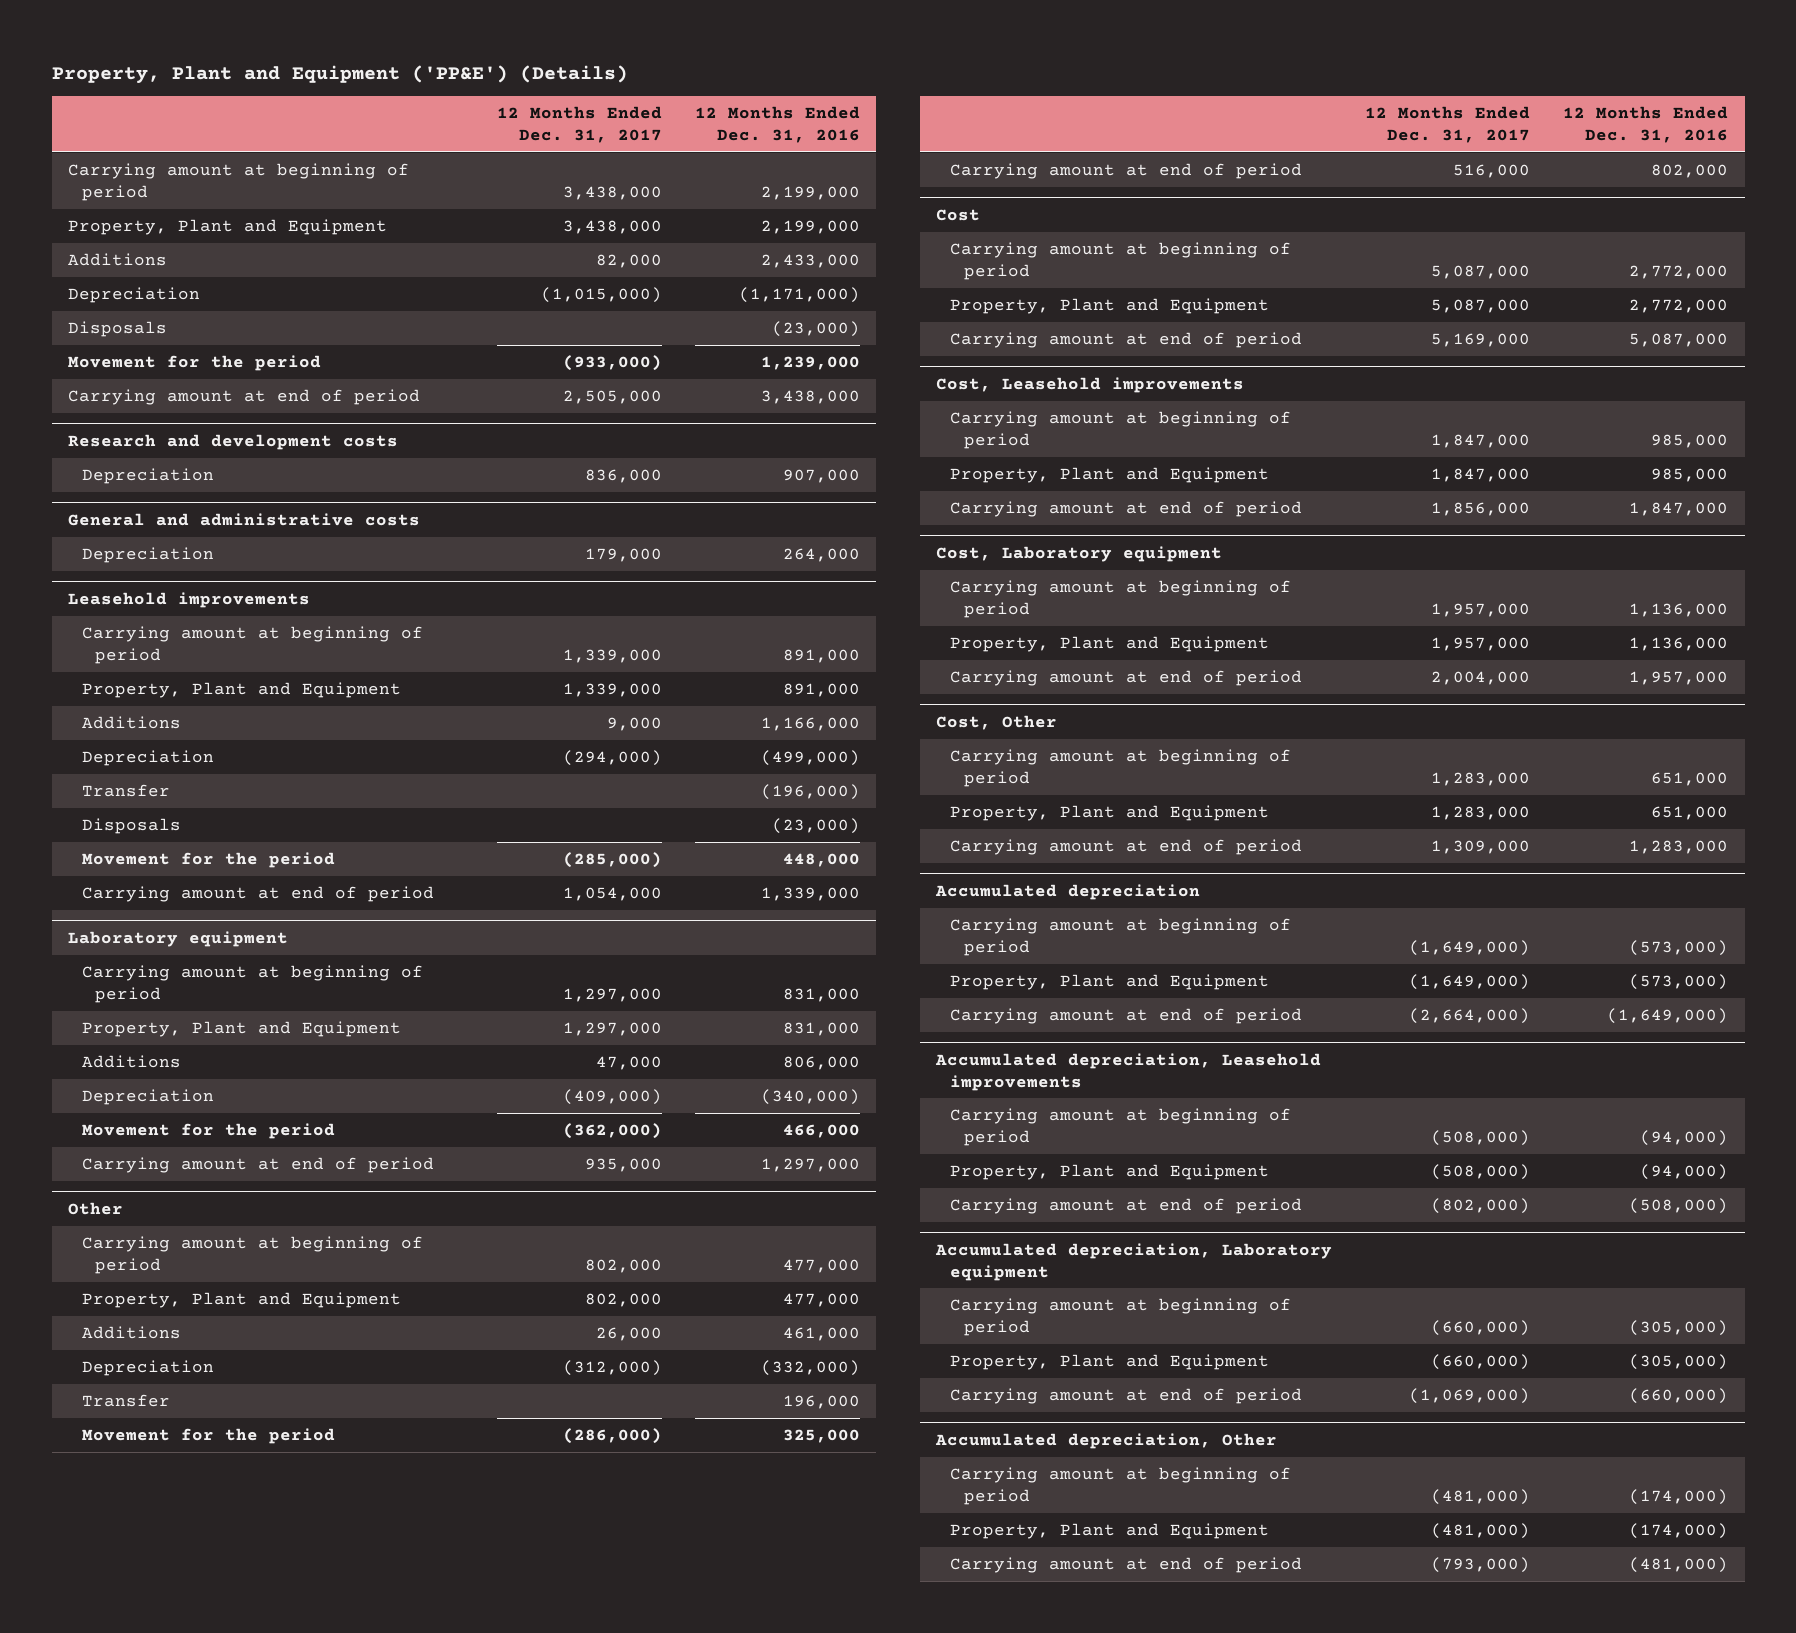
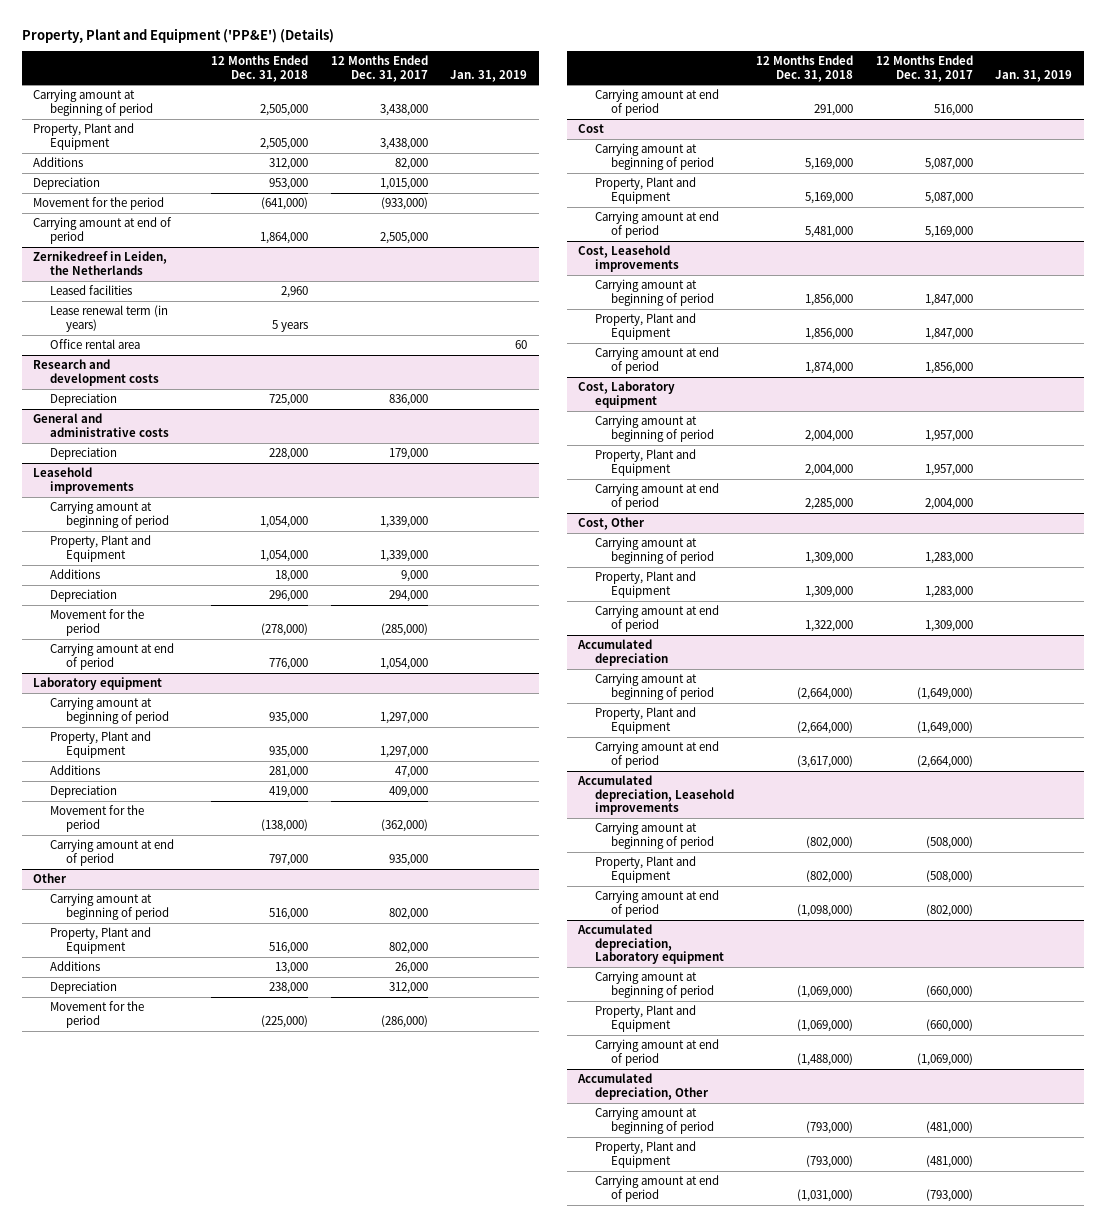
[694,106,860,143] 12 Months Ended Dec. 31, 2016 -> none
none -> [211,55,309,82] 12 Months Ended Dec. 31, 2018
none -> [450,69,528,82] Jan. 31, 2019
[68,321,168,338] Disposals -> none
[541,287,663,304] (1,015,000) -> [379,178,428,191] 1,015,000
none -> [33,251,168,275] Zernikedreef in Leiden, the Netherlands
none -> [49,285,132,296] Leased facilities
none -> [49,305,168,332] Lease renewal term (in years)
none -> [49,339,140,350] Office rental area
[81,784,170,798] Transfer -> none
[81,818,181,835] Disposals -> none
[563,750,663,767] (294,000) -> [388,590,428,603] 294,000
[563,1089,663,1106] (409,000) -> [388,786,428,799] 409,000
[81,1394,170,1408] Transfer -> none
[563,1360,663,1377] (312,000) -> [388,982,428,995] 312,000

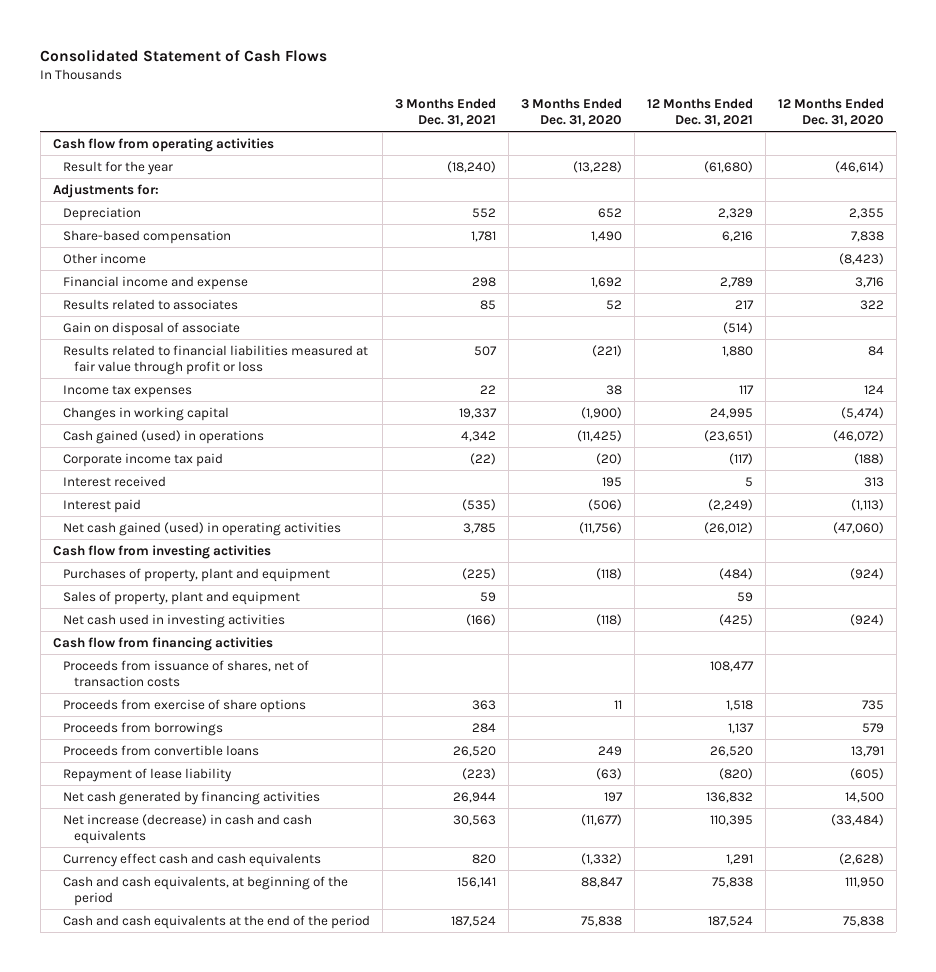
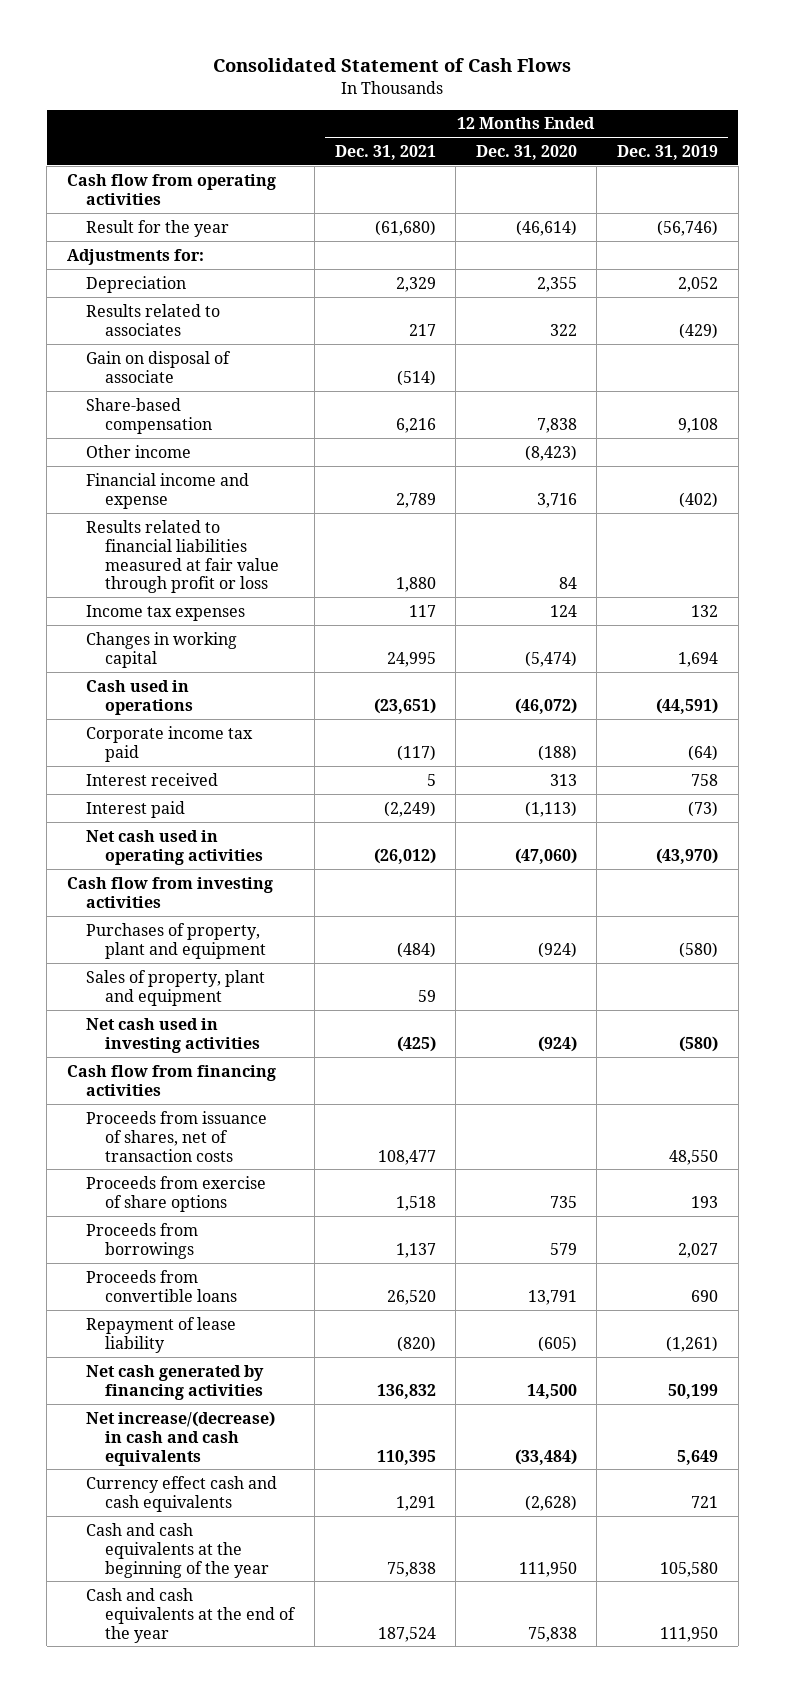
[395,97,497,126] 3 Months Ended Dec. 31, 2021 -> none
[521,97,623,126] 3 Months Ended Dec. 31, 2020 -> none
none -> [616,145,718,161] Dec. 31, 2019
[63,298,239,310] Results related to associates -> [86,303,221,336] Results related to associates
[63,321,241,336] Gain on disposal of associate -> [86,350,232,383] Gain on disposal of associate
[63,429,265,444] Cash gained (used) in operations -> [86,679,194,715] Cash used in operations
[63,521,342,536] Net cash gained (used) in operating activities -> [86,829,264,865] Net cash used in operating activities
[63,813,313,844] Net increase (decrease) in cash and cash equivalents -> [86,1410,276,1466] Net increase/(decrease) in cash and cash equivalents
[63,875,349,906] Cash and cash equivalents, at beginning of the period -> [86,1522,270,1578] Cash and cash equivalents at the beginning of the year
[63,914,371,929] Cash and cash equivalents at the end of the period -> [86,1587,297,1643] Cash and cash equivalents at the end of the year

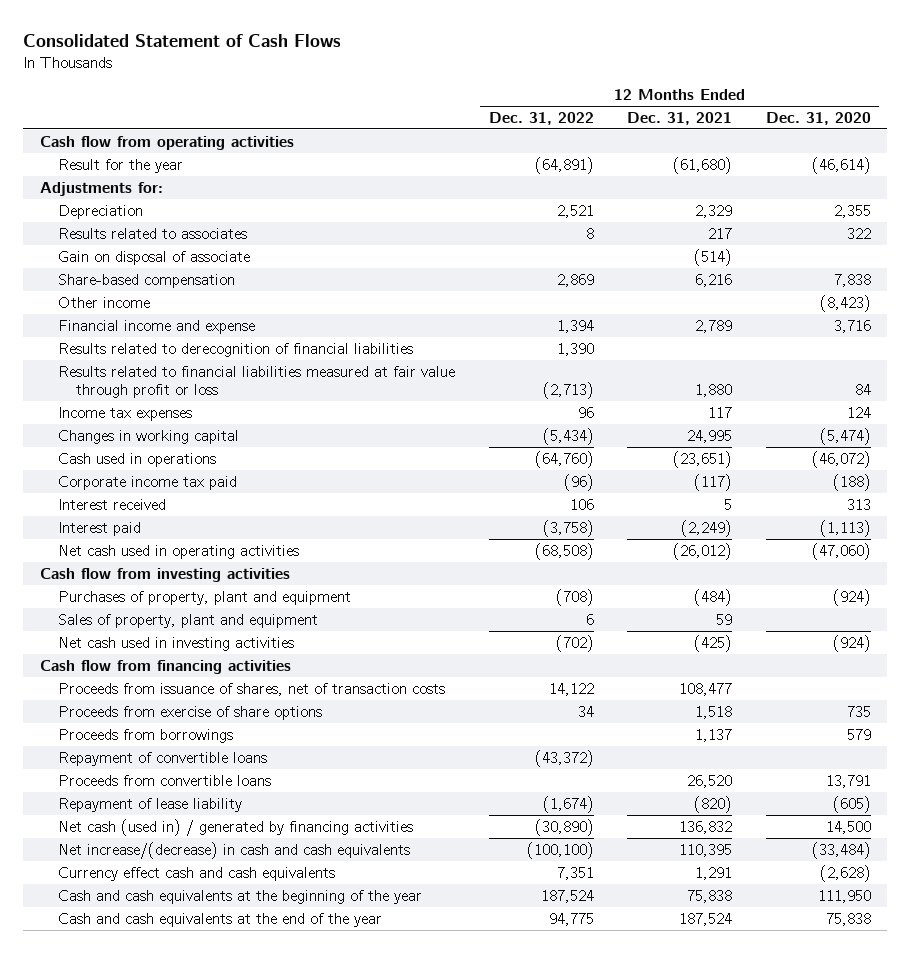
[616,145,718,161] Dec. 31, 2019 -> none
none -> [488,111,594,125] Dec. 31, 2022
none -> [57,342,413,357] Results related to derecognition of financial liabilities
none -> [57,751,267,766] Repayment of convertible loans
[86,1364,265,1400] Net cash generated by financing activities -> [57,818,413,836] Net cash (used in) / generated by financing activities

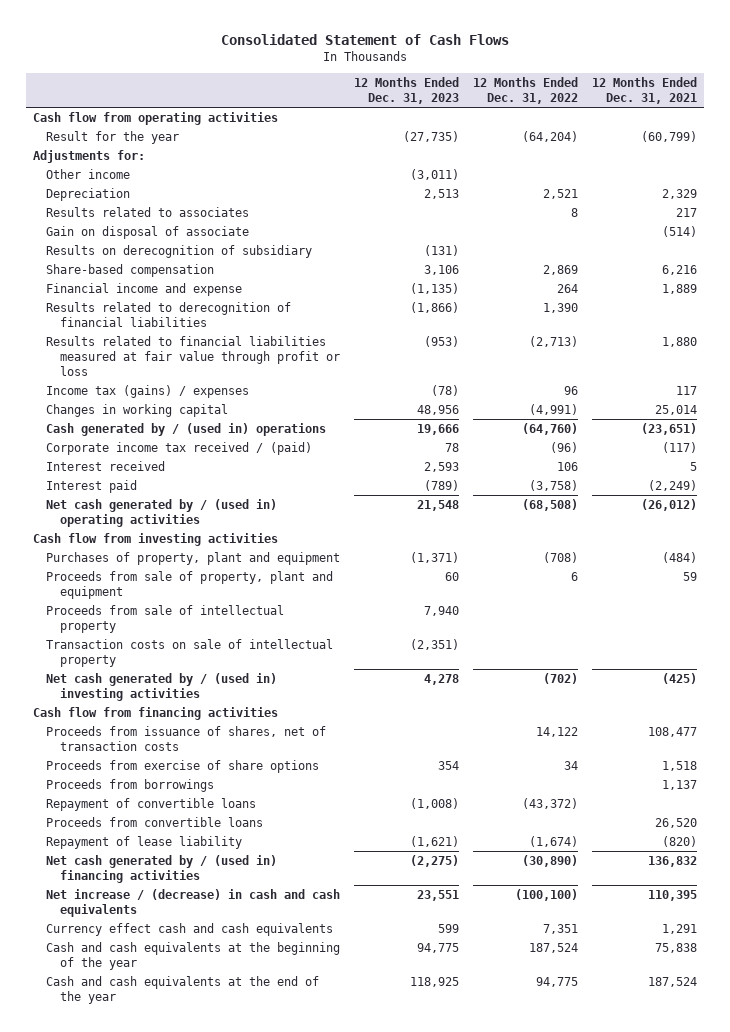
[765,111,871,125] Dec. 31, 2020 -> none
none -> [354,77,460,105] 12 Months Ended Dec. 31, 2023
[534,156,594,174] (64,891) -> [522,130,579,142] (64,204)
[673,156,733,174] (61,680) -> [641,130,698,142] (60,799)
[57,296,150,308] Other income -> [46,168,131,179] Other income
none -> [46,244,313,258] Results on derecognition of subsidiary
[556,319,594,333] 1,394 -> [557,283,579,293] 264
[695,319,733,333] 2,789 -> [662,283,698,294] 1,889
[57,406,192,421] Income tax expenses -> [46,384,250,398] Income tax (gains) / expenses
[542,427,594,445] (5,434) -> [529,403,579,415] (4,991)
[687,429,733,443] 24,995 -> [655,404,698,415] 25,014
[57,452,216,467] Cash used in operations -> [46,422,327,436] Cash generated by / (used in) operations
[57,475,237,490] Corporate income tax paid -> [46,441,313,455] Corporate income tax received / (paid)
[57,544,299,559] Net cash used in operating activities -> [46,498,278,527] Net cash generated by / (used in) operating activities
[57,613,318,628] Sales of property, plant and equipment -> [46,570,334,599] Proceeds from sale of property, plant and equipment
none -> [46,604,285,633] Proceeds from sale of intellectual property
none -> [46,638,334,667] Transaction costs on sale of intellectual property
[57,636,294,651] Net cash used in investing activities -> [46,672,278,701] Net cash generated by / (used in) investing activities
[57,818,413,836] Net cash (used in) / generated by financing activities -> [46,854,278,883] Net cash generated by / (used in) financing activities
[57,841,410,859] Net increase/(decrease) in cash and cash equivalents -> [46,888,341,917] Net increase / (decrease) in cash and cash equivalents

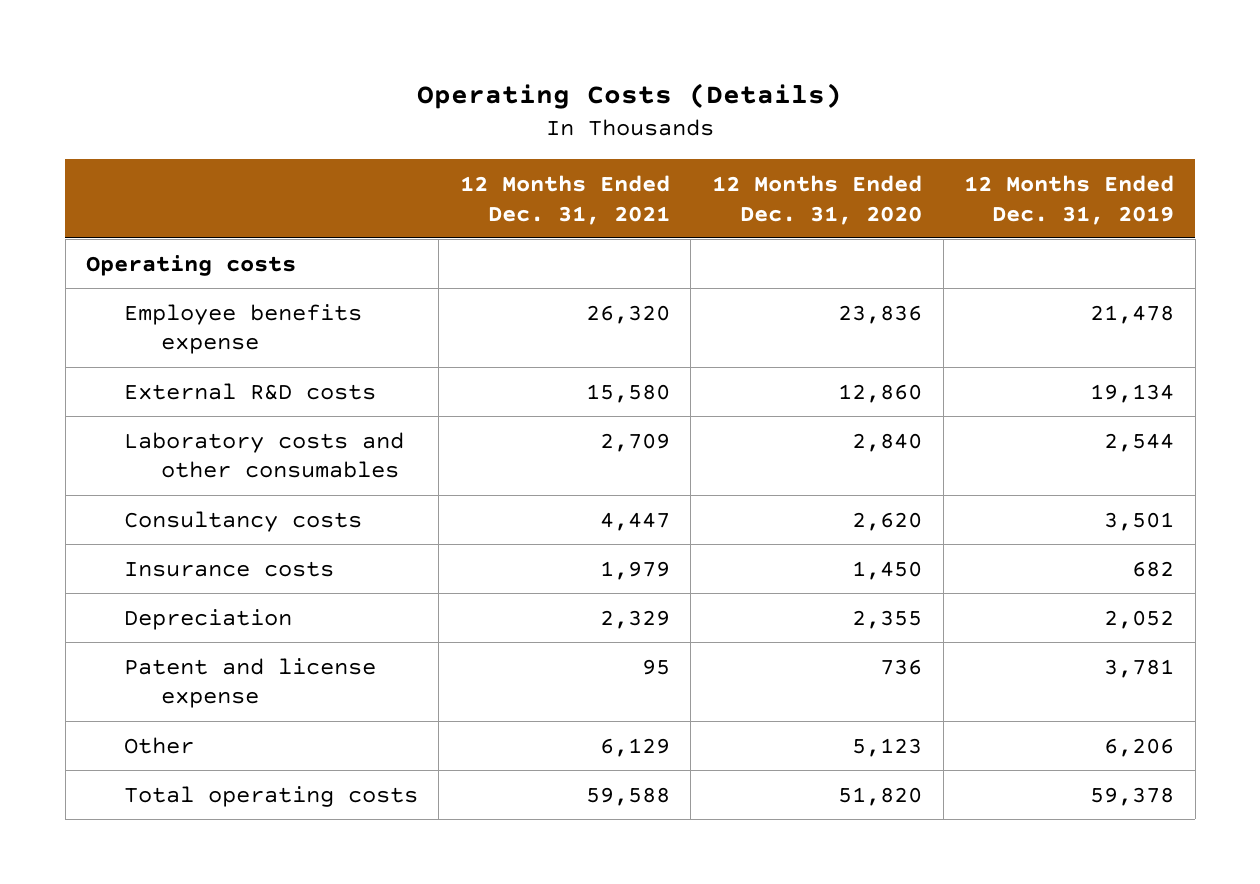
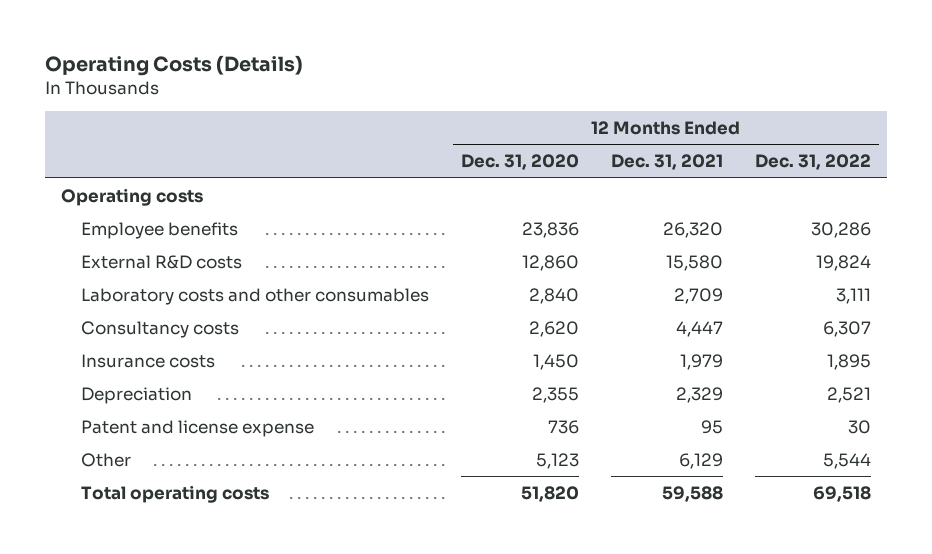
[964,174,1175,225] 12 Months Ended Dec. 31, 2019 -> none
none -> [754,154,871,171] Dec. 31, 2022
[123,303,362,355] Employee benefits expense -> [80,221,238,239] Employee benefits

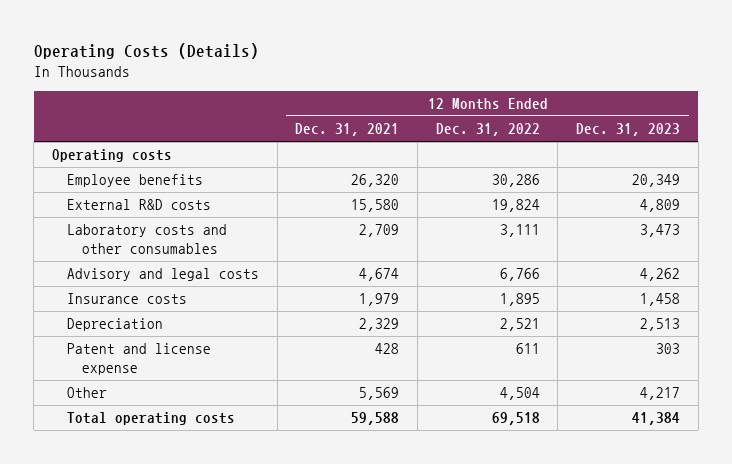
[460,154,579,171] Dec. 31, 2020 -> none
none -> [575,123,680,137] Dec. 31, 2023
[80,320,239,338] Consultancy costs -> none
none -> [66,268,259,282] Advisory and legal costs
[700,419,723,434] 95 -> [375,343,400,355] 428
[847,419,871,434] 30 -> [515,343,540,355] 611
[678,452,723,469] 6,129 -> [359,387,400,401] 5,569
[822,452,871,469] 5,544 -> [499,387,540,401] 4,504

